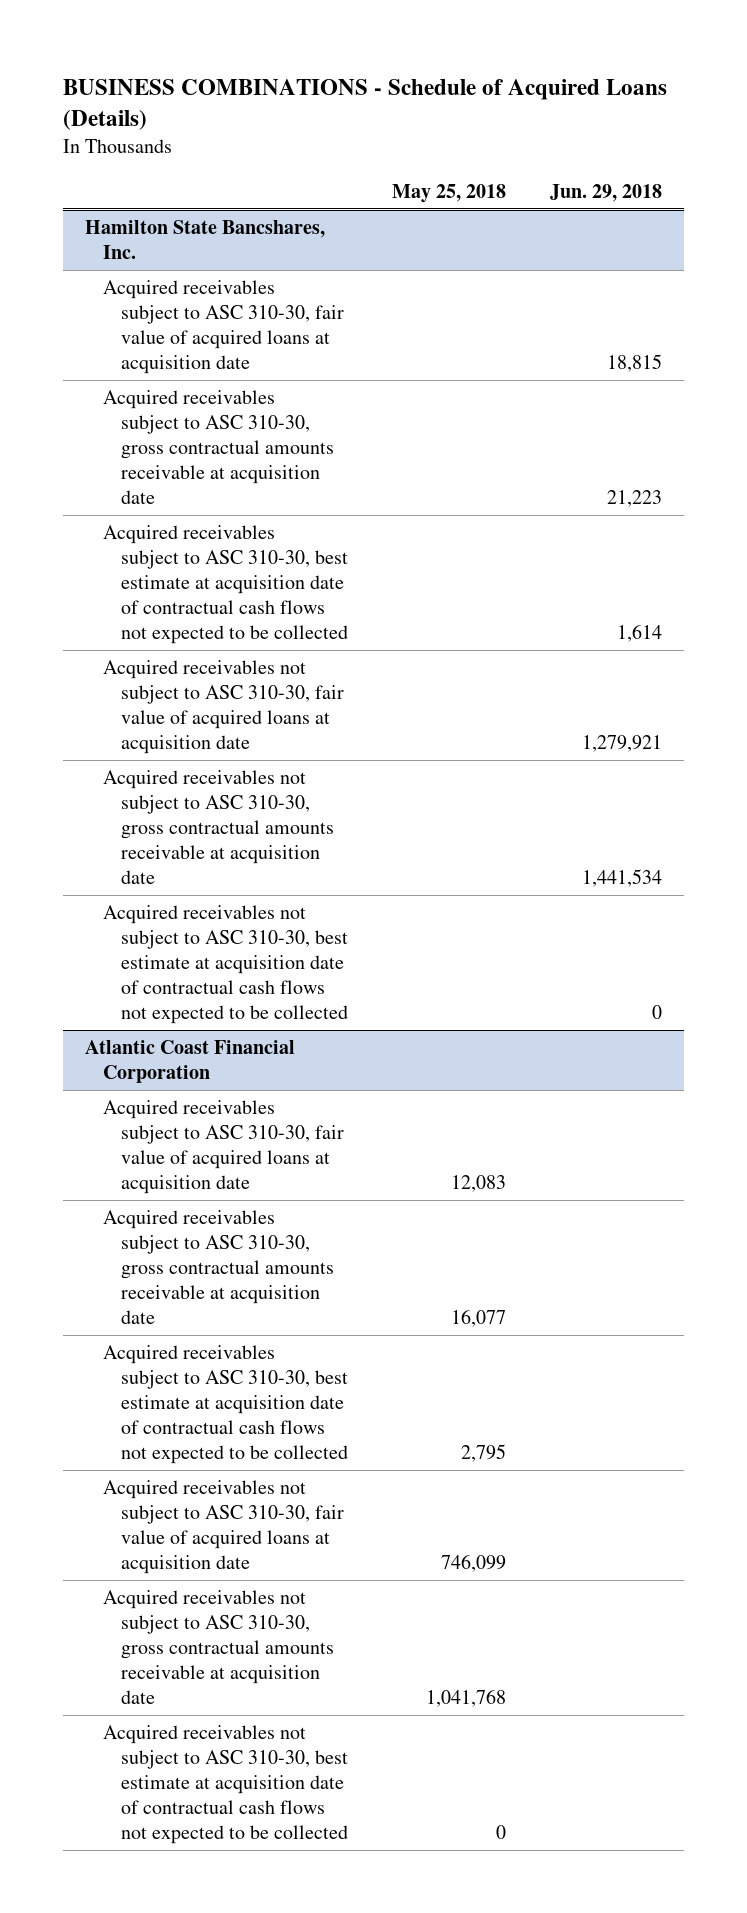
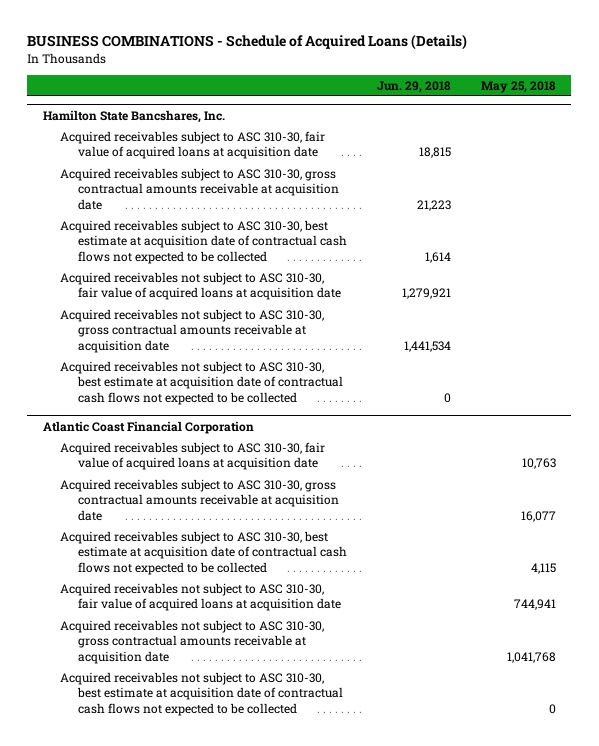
[451,1174,507,1192] 12,083 -> [522,458,557,470] 10,763
[461,1443,507,1462] 2,795 -> [531,562,557,574] 4,115
[441,1553,507,1572] 746,099 -> [514,599,557,611] 744,941

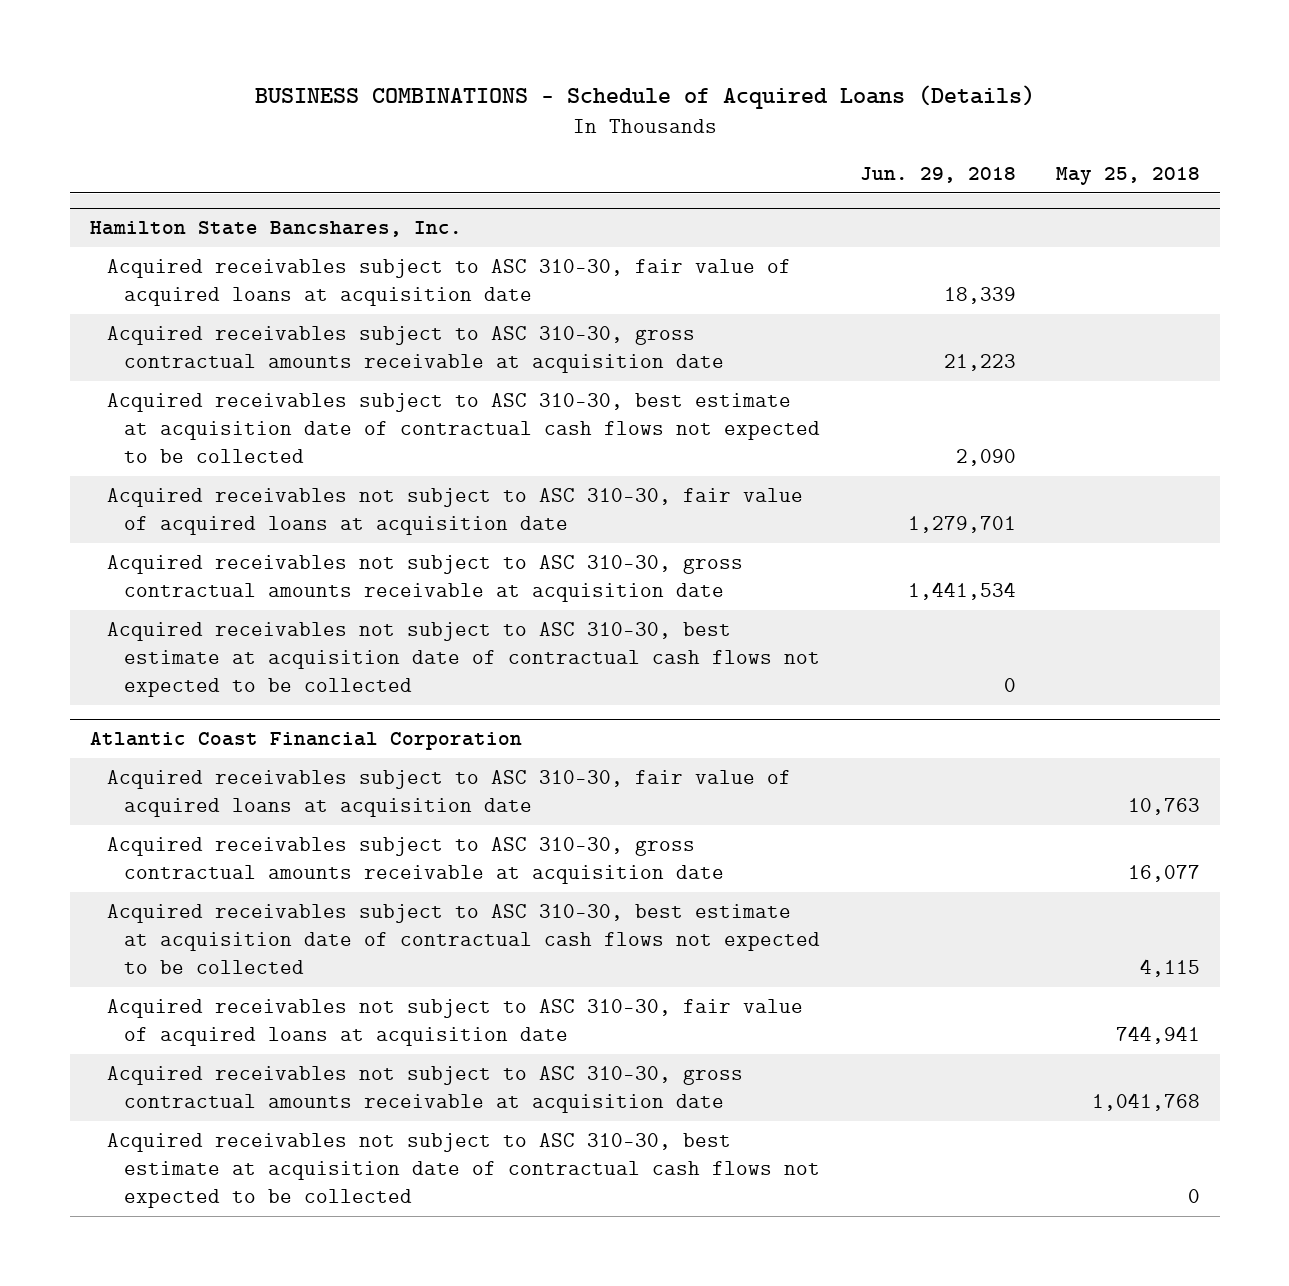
[419,147,452,159] 18,815 -> [943,286,1016,304] 18,339
[425,251,452,263] 1,614 -> [955,449,1016,467] 2,090
[402,288,452,300] 1,279,921 -> [907,515,1016,533] 1,279,701

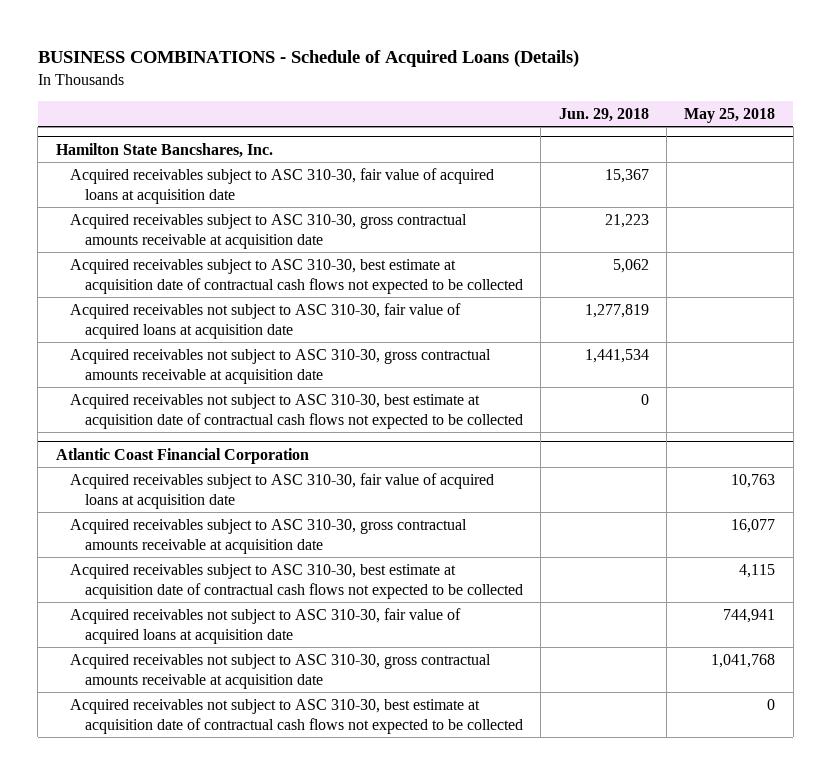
[943,286,1016,304] 18,339 -> [604,169,649,184] 15,367
[955,449,1016,467] 2,090 -> [612,259,649,274] 5,062
[907,515,1016,533] 1,279,701 -> [584,304,649,319] 1,277,819

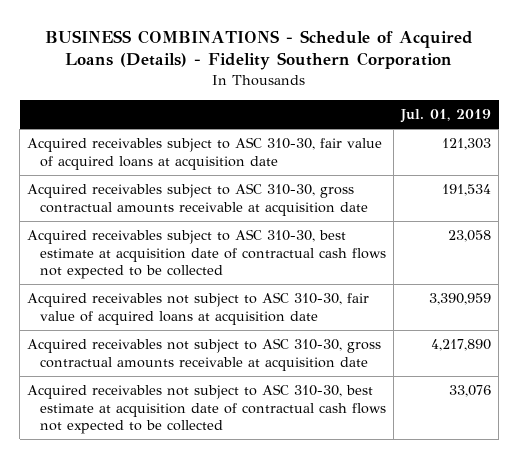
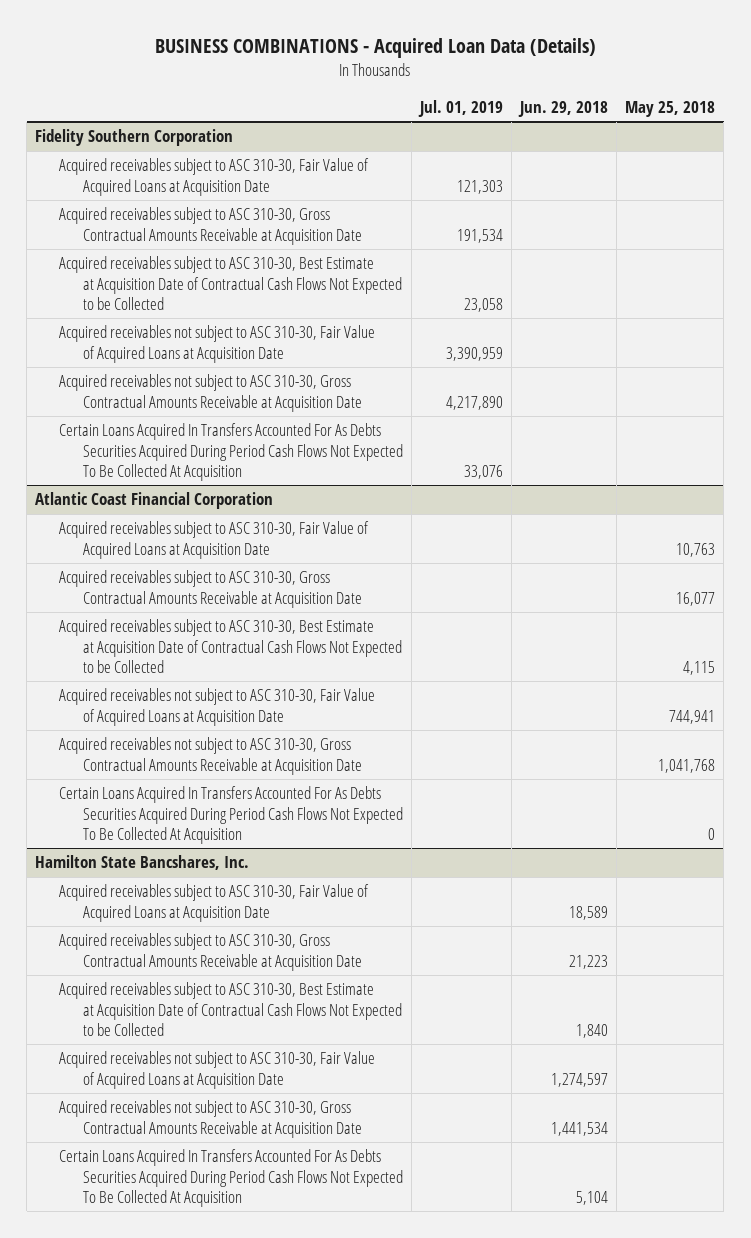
[45,29,474,71] BUSINESS COMBINATIONS - Schedule of Acquired Loans (Details) - Fidelity Southern Corporation -> [155,38,597,59] BUSINESS COMBINATIONS - Acquired Loan Data (Details)
none -> [518,100,609,117] Jun. 29, 2018
none -> [625,100,716,117] May 25, 2018
[27,137,383,170] Acquired receivables subject to ASC 310-30, fair value of acquired loans at acquisition date -> none
[27,183,369,216] Acquired receivables subject to ASC 310-30, gross contractual amounts receivable at acquisition date -> none
[27,229,387,280] Acquired receivables subject to ASC 310-30, best estimate at acquisition date of contractual cash flows not expected to be collected -> none
[27,292,370,325] Acquired receivables not subject to ASC 310-30, fair value of acquired loans at acquisition date -> none
[27,338,382,371] Acquired receivables not subject to ASC 310-30, gross contractual amounts receivable at acquisition date -> none
[27,384,387,435] Acquired receivables not subject to ASC 310-30, best estimate at acquisition date of contractual cash flows not expected to be collected -> none
none -> [35,129,234,147] Fidelity Southern Corporation
none -> [59,158,370,196] Acquired receivables subject to ASC 310-30, Fair Value of Acquired Loans at Acquisition Date
none -> [59,207,363,245] Acquired receivables subject to ASC 310-30, Gross Contractual Amounts Receivable at Acquisition Date
none -> [59,256,403,311] Acquired receivables subject to ASC 310-30, Best Estimate at Acquisition Date of Contractual Cash Flows Not Expected to be Collected
none -> [59,325,376,363] Acquired receivables not subject to ASC 310-30, Fair Value of Acquired Loans at Acquisition Date
none -> [59,374,363,412] Acquired receivables not subject to ASC 310-30, Gross Contractual Amounts Receivable at Acquisition Date
none -> [59,423,404,482] Certain Loans Acquired In Transfers Accounted For As Debts Securities Acquired During Period Cash Flows Not Expected To Be Collected At Acquisition
none -> [35,492,274,510] Atlantic Coast Financial Corporation
none -> [59,521,370,559] Acquired receivables subject to ASC 310-30, Fair Value of Acquired Loans at Acquisition Date
none -> [59,570,363,608] Acquired receivables subject to ASC 310-30, Gross Contractual Amounts Receivable at Acquisition Date
none -> [59,619,403,674] Acquired receivables subject to ASC 310-30, Best Estimate at Acquisition Date of Contractual Cash Flows Not Expected to be Collected
none -> [59,688,376,726] Acquired receivables not subject to ASC 310-30, Fair Value of Acquired Loans at Acquisition Date
none -> [59,737,363,775] Acquired receivables not subject to ASC 310-30, Gross Contractual Amounts Receivable at Acquisition Date
none -> [59,786,404,845] Certain Loans Acquired In Transfers Accounted For As Debts Securities Acquired During Period Cash Flows Not Expected To Be Collected At Acquisition
none -> [35,855,250,871] Hamilton State Bancshares, Inc.
none -> [59,884,370,922] Acquired receivables subject to ASC 310-30, Fair Value of Acquired Loans at Acquisition Date
none -> [59,933,363,971] Acquired receivables subject to ASC 310-30, Gross Contractual Amounts Receivable at Acquisition Date
none -> [59,982,403,1037] Acquired receivables subject to ASC 310-30, Best Estimate at Acquisition Date of Contractual Cash Flows Not Expected to be Collected
none -> [59,1051,376,1089] Acquired receivables not subject to ASC 310-30, Fair Value of Acquired Loans at Acquisition Date
none -> [59,1100,363,1138] Acquired receivables not subject to ASC 310-30, Gross Contractual Amounts Receivable at Acquisition Date
none -> [59,1149,404,1208] Certain Loans Acquired In Transfers Accounted For As Debts Securities Acquired During Period Cash Flows Not Expected To Be Collected At Acquisition

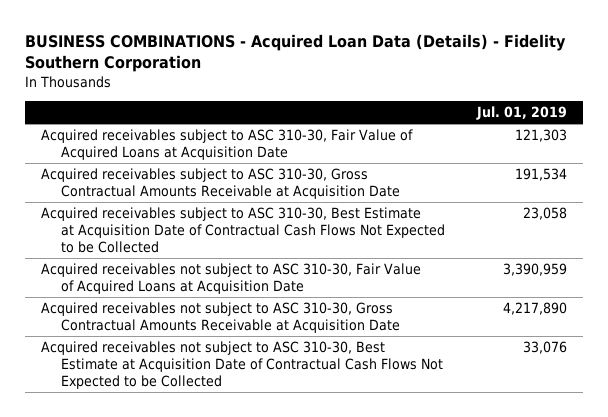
[155,38,597,59] BUSINESS COMBINATIONS - Acquired Loan Data (Details) -> [24,33,566,73] BUSINESS COMBINATIONS - Acquired Loan Data (Details) - Fidelity Southern Corporation
[518,100,609,117] Jun. 29, 2018 -> none
[625,100,716,117] May 25, 2018 -> none
[35,129,234,147] Fidelity Southern Corporation -> none
[35,492,274,510] Atlantic Coast Financial Corporation -> none
[59,521,370,559] Acquired receivables subject to ASC 310-30, Fair Value of Acquired Loans at Acquisition Date -> none
[59,570,363,608] Acquired receivables subject to ASC 310-30, Gross Contractual Amounts Receivable at Acquisition Date -> none
[59,619,403,674] Acquired receivables subject to ASC 310-30, Best Estimate at Acquisition Date of Contractual Cash Flows Not Expected to be Collected -> none
[59,688,376,726] Acquired receivables not subject to ASC 310-30, Fair Value of Acquired Loans at Acquisition Date -> none
[59,737,363,775] Acquired receivables not subject to ASC 310-30, Gross Contractual Amounts Receivable at Acquisition Date -> none
[59,786,404,845] Certain Loans Acquired In Transfers Accounted For As Debts Securities Acquired During Period Cash Flows Not Expected To Be Collected At Acquisition -> none
[35,855,250,871] Hamilton State Bancshares, Inc. -> none
[59,884,370,922] Acquired receivables subject to ASC 310-30, Fair Value of Acquired Loans at Acquisition Date -> none
[59,933,363,971] Acquired receivables subject to ASC 310-30, Gross Contractual Amounts Receivable at Acquisition Date -> none
[59,982,403,1037] Acquired receivables subject to ASC 310-30, Best Estimate at Acquisition Date of Contractual Cash Flows Not Expected to be Collected -> none
[59,1051,376,1089] Acquired receivables not subject to ASC 310-30, Fair Value of Acquired Loans at Acquisition Date -> none
[59,1100,363,1138] Acquired receivables not subject to ASC 310-30, Gross Contractual Amounts Receivable at Acquisition Date -> none
[59,1149,404,1208] Certain Loans Acquired In Transfers Accounted For As Debts Securities Acquired During Period Cash Flows Not Expected To Be Collected At Acquisition -> none
[59,423,404,482] Certain Loans Acquired In Transfers Accounted For As Debts Securities Acquired During Period Cash Flows Not Expected To Be Collected At Acquisition -> [40,340,444,390] Acquired receivables not subject to ASC 310-30, Best Estimate at Acquisition Date of Contractual Cash Flows Not Expected to be Collected

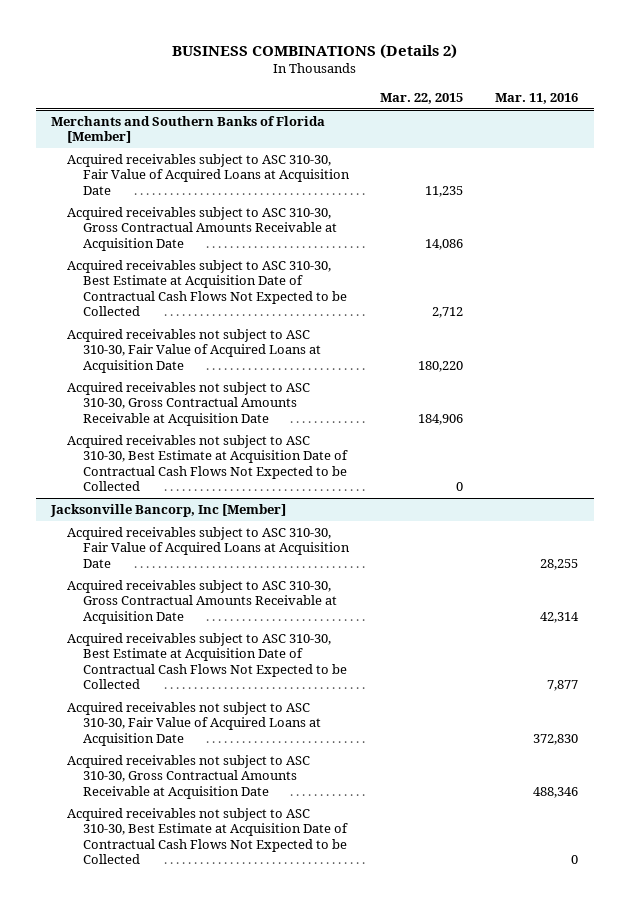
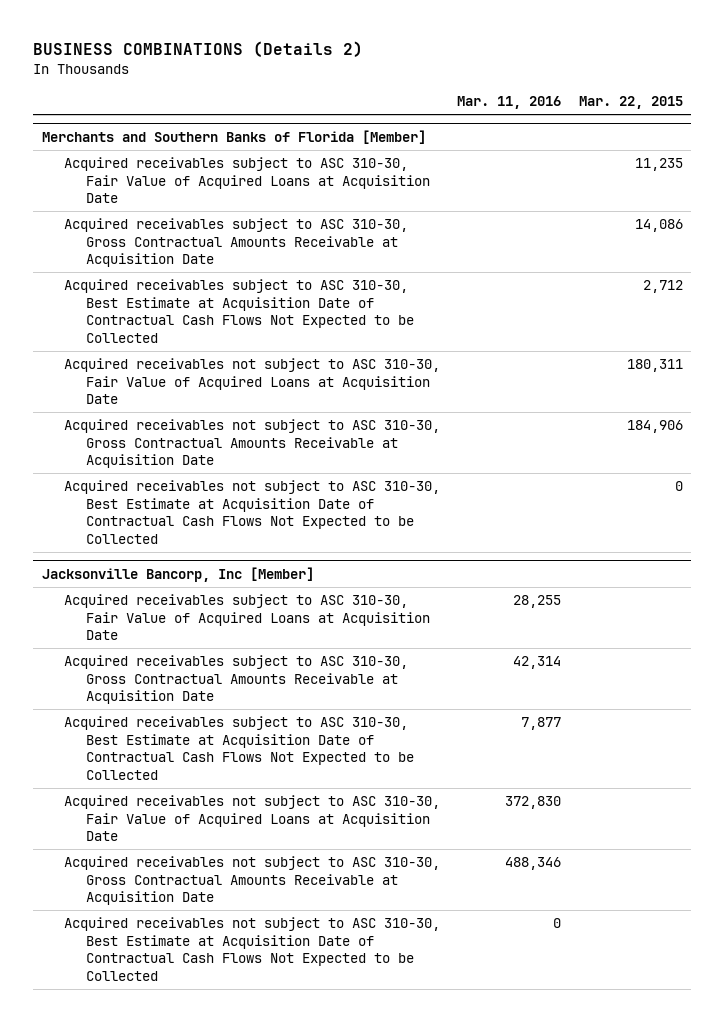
[418,360,464,372] 180,220 -> [626,359,683,373] 180,311

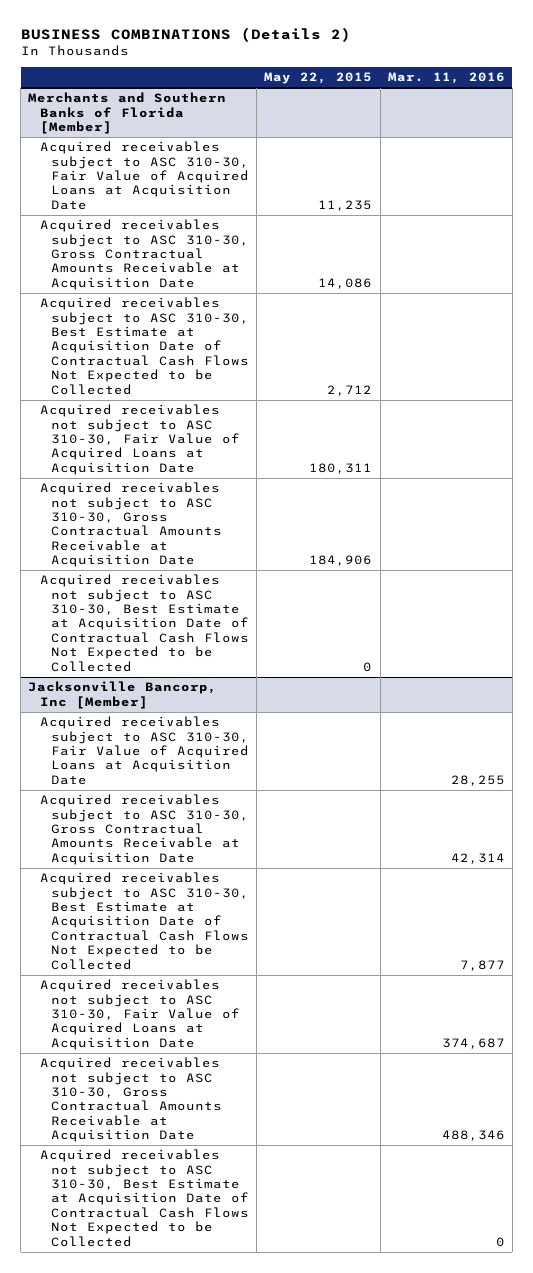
[578,96,683,110] Mar. 22, 2015 -> none
none -> [264,72,373,85] May 22, 2015
[505,796,562,810] 372,830 -> [441,1037,505,1049] 374,687

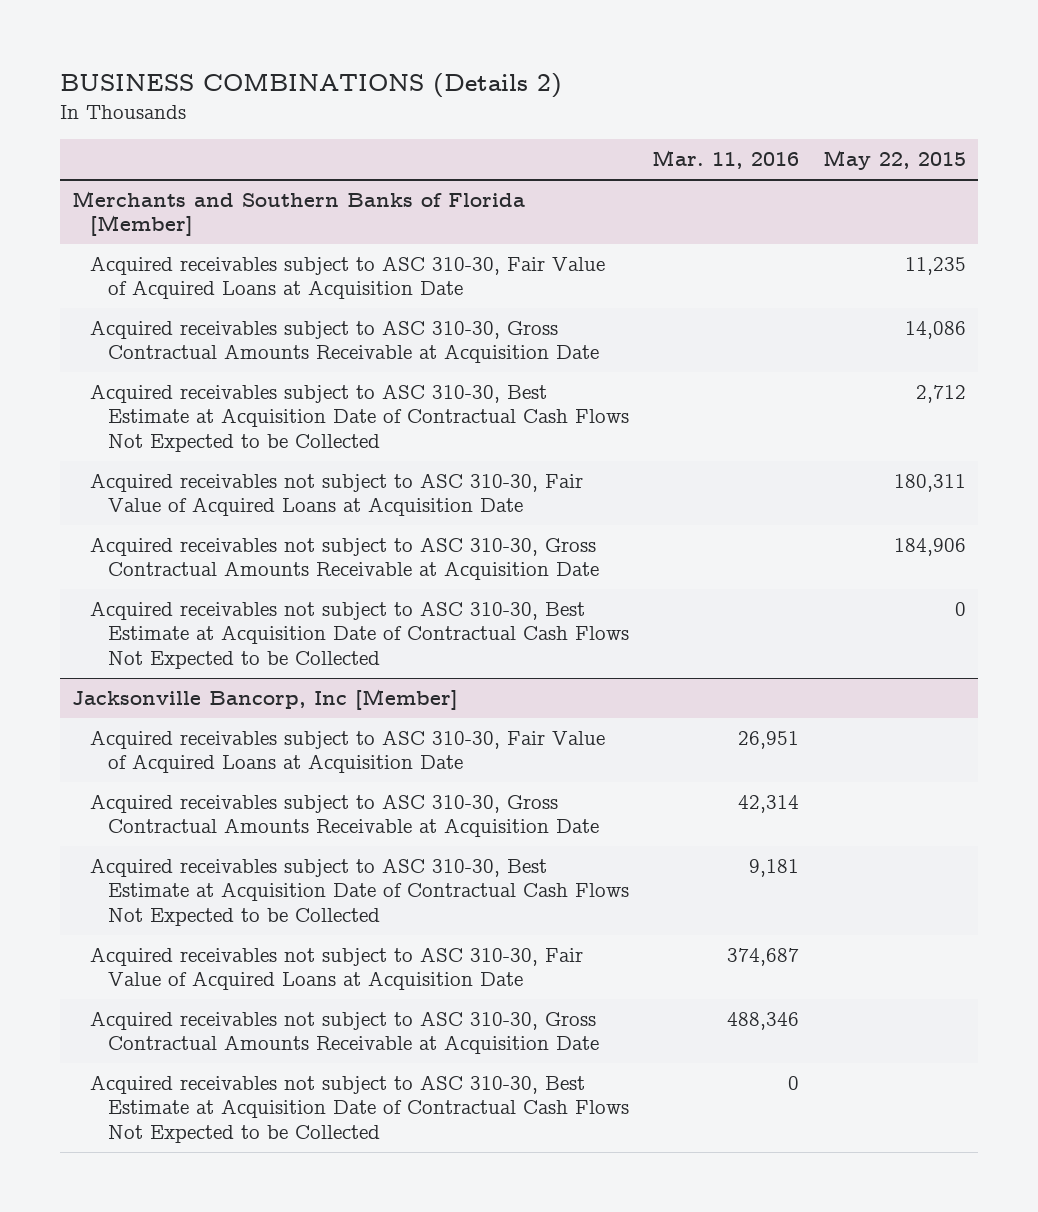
[450,774,505,786] 28,255 -> [738,731,800,750] 26,951
[459,959,505,971] 7,877 -> [749,859,800,878] 9,181

